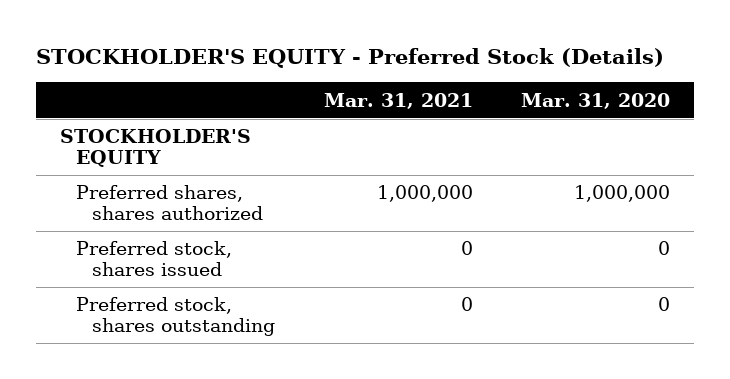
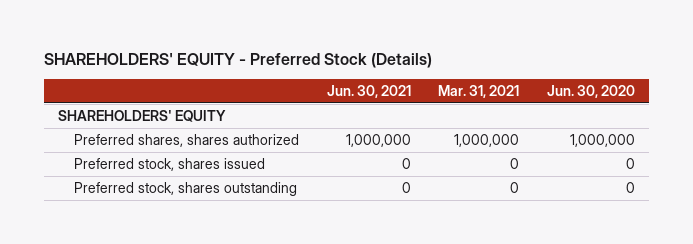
[35,48,664,69] STOCKHOLDER'S EQUITY - Preferred Stock (Details) -> [43,53,432,69] SHAREHOLDERS' EQUITY - Preferred Stock (Details)
[521,92,671,109] Mar. 31, 2020 -> none
none -> [326,84,411,98] Jun. 30, 2021
none -> [547,84,636,98] Jun. 30, 2020
[60,129,252,168] STOCKHOLDER'S EQUITY -> [57,109,226,122] SHAREHOLDERS' EQUITY

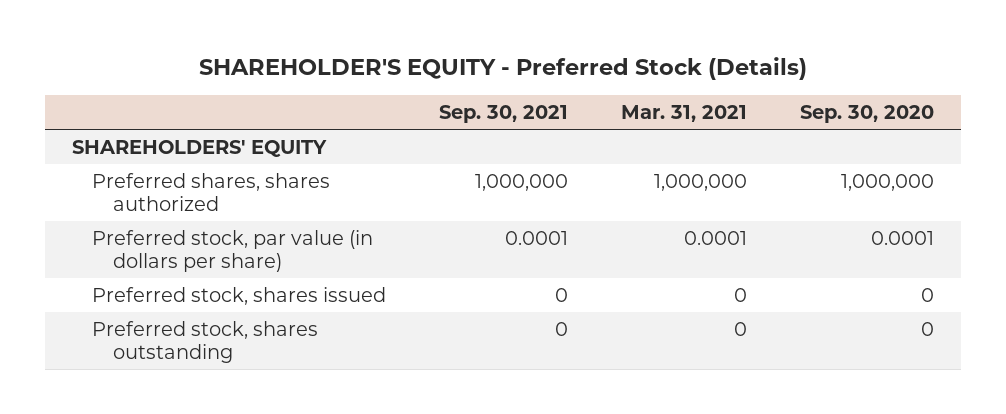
[43,53,432,69] SHAREHOLDERS' EQUITY - Preferred Stock (Details) -> [198,57,807,81] SHAREHOLDER'S EQUITY - Preferred Stock (Details)
[326,84,411,98] Jun. 30, 2021 -> none
[547,84,636,98] Jun. 30, 2020 -> none
none -> [439,104,569,123] Sep. 30, 2021
none -> [800,104,935,123] Sep. 30, 2020
none -> [92,229,374,272] Preferred stock, par value (in dollars per share)

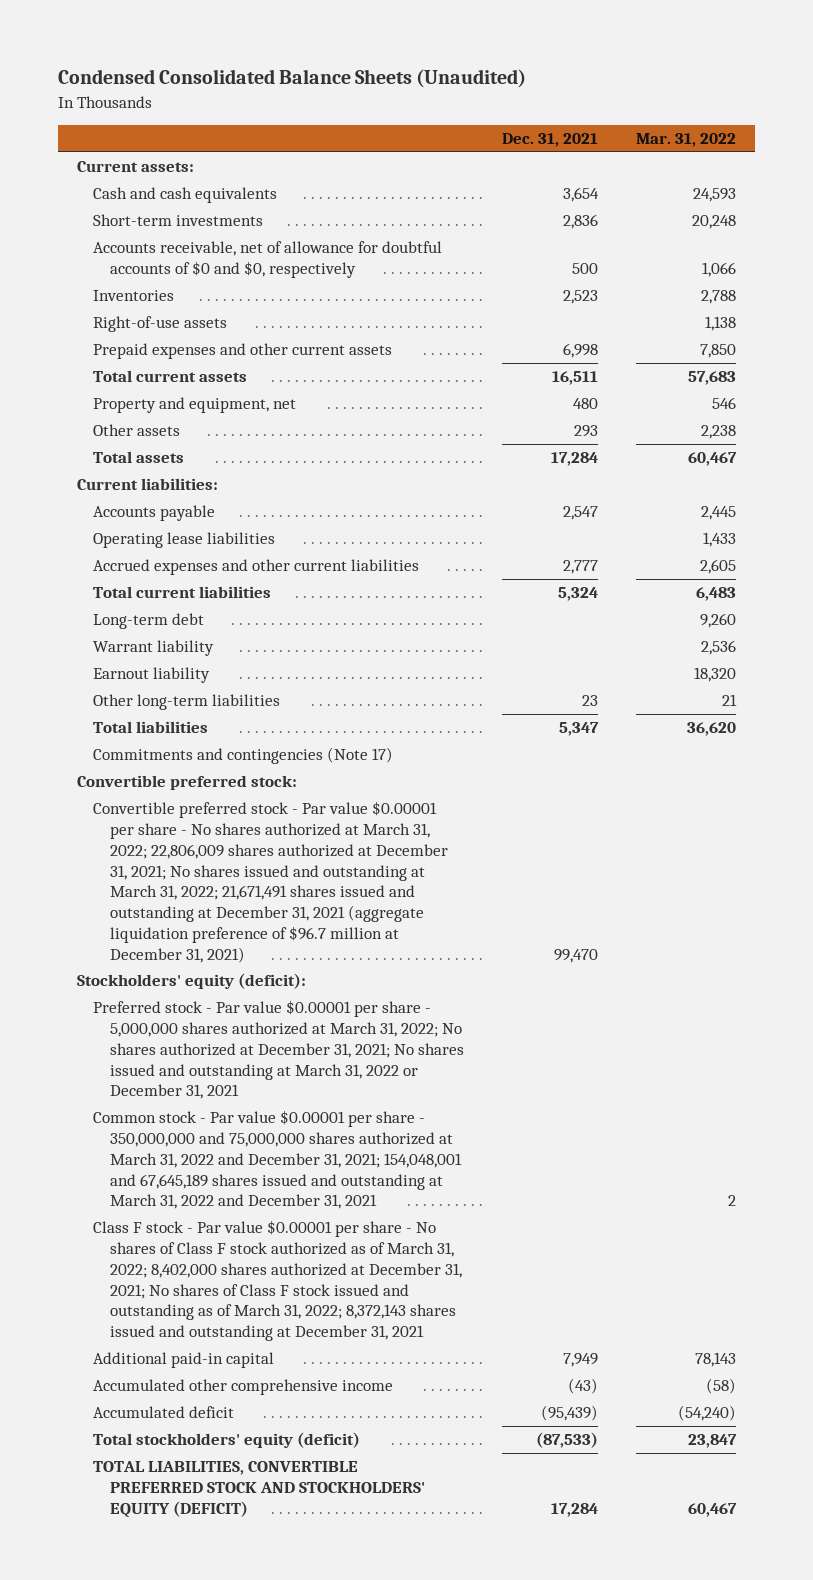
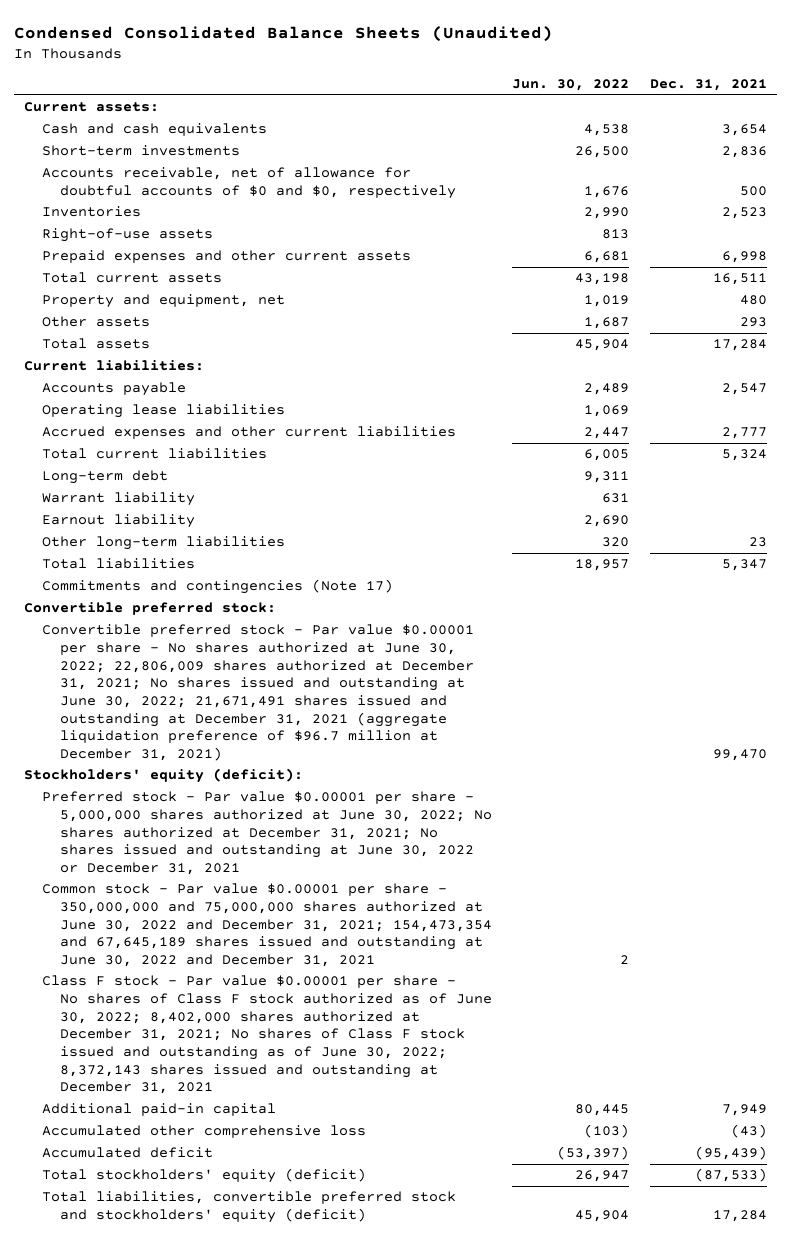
[636,133,737,148] Mar. 31, 2022 -> none
none -> [512,79,630,92] Jun. 30, 2022
[93,801,448,963] Convertible preferred stock - Par value $0.00001 per share - No shares authorized at March 31, 2022; 22,806,009 shares authorized at December 31, 2021; No shares issued and outstanding at March 31, 2022; 21,671,491 shares issued and outstanding at December 31, 2021 (aggregate liquidation preference of $96.7 million at December 31, 2021) -> [42,624,475,761] Convertible preferred stock - Par value $0.00001 per share - No shares authorized at June 30, 2022; 22,806,009 shares authorized at December 31, 2021; No shares issued and outstanding at June 30, 2022; 21,671,491 shares issued and outstanding at December 31, 2021 (aggregate liquidation preference of $96.7 million at December 31, 2021)
[93,1000,464,1100] Preferred stock - Par value $0.00001 per share - 5,000,000 shares authorized at March 31, 2022; No shares authorized at December 31, 2021; No shares issued and outstanding at March 31, 2022 or December 31, 2021 -> [42,791,492,875] Preferred stock - Par value $0.00001 per share - 5,000,000 shares authorized at June 30, 2022; No shares authorized at December 31, 2021; No shares issued and outstanding at June 30, 2022 or December 31, 2021
[93,1110,462,1210] Common stock - Par value $0.00001 per share - 350,000,000 and 75,000,000 shares authorized at March 31, 2022 and December 31, 2021; 154,048,001 and 67,645,189 shares issued and outstanding at March 31, 2022 and December 31, 2021 -> [42,883,492,967] Common stock - Par value $0.00001 per share - 350,000,000 and 75,000,000 shares authorized at June 30, 2022 and December 31, 2021; 154,473,354 and 67,645,189 shares issued and outstanding at June 30, 2022 and December 31, 2021
[93,1220,462,1342] Class F stock - Par value $0.00001 per share - No shares of Class F stock authorized as of March 31, 2022; 8,402,000 shares authorized at December 31, 2021; No shares of Class F stock issued and outstanding as of March 31, 2022; 8,372,143 shares issued and outstanding at December 31, 2021 -> [42,975,492,1095] Class F stock - Par value $0.00001 per share - No shares of Class F stock authorized as of June 30, 2022; 8,402,000 shares authorized at December 31, 2021; No shares of Class F stock issued and outstanding as of June 30, 2022; 8,372,143 shares issued and outstanding at December 31, 2021
[93,1379,394,1396] Accumulated other comprehensive income -> [42,1125,367,1139] Accumulated other comprehensive loss
[93,1461,425,1518] TOTAL LIABILITIES, CONVERTIBLE PREFERRED STOCK AND STOCKHOLDERS' EQUITY (DEFICIT) -> [42,1191,457,1223] Total liabilities, convertible preferred stock and stockholders' equity (deficit)

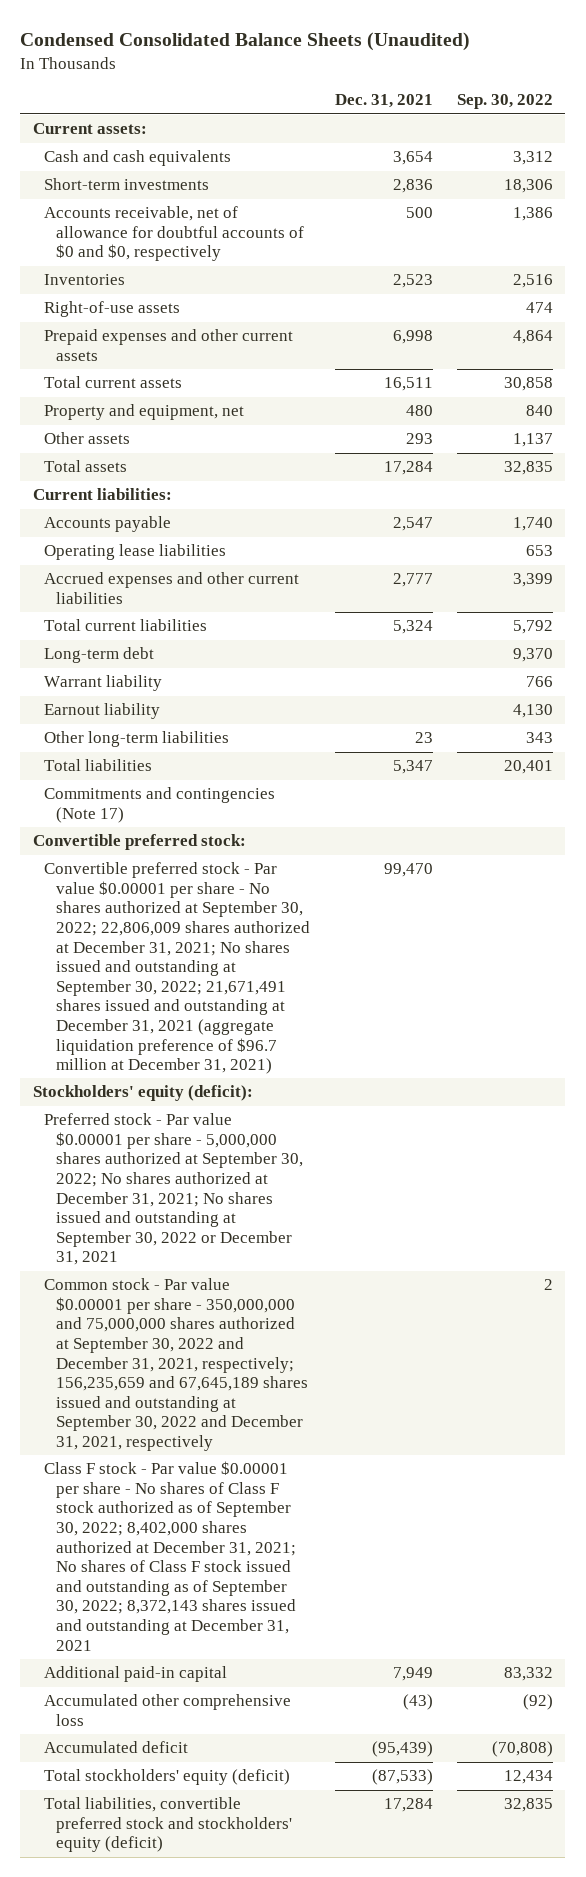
[512,79,630,92] Jun. 30, 2022 -> none
none -> [457,94,554,110] Sep. 30, 2022
[42,624,475,761] Convertible preferred stock - Par value $0.00001 per share - No shares authorized at June 30, 2022; 22,806,009 shares authorized at December 31, 2021; No shares issued and outstanding at June 30, 2022; 21,671,491 shares issued and outstanding at December 31, 2021 (aggregate liquidation preference of $96.7 million at December 31, 2021) -> [44,862,311,1075] Convertible preferred stock - Par value $0.00001 per share - No shares authorized at September 30, 2022; 22,806,009 shares authorized at December 31, 2021; No shares issued and outstanding at September 30, 2022; 21,671,491 shares issued and outstanding at December 31, 2021 (aggregate liquidation preference of $96.7 million at December 31, 2021)
[42,791,492,875] Preferred stock - Par value $0.00001 per share - 5,000,000 shares authorized at June 30, 2022; No shares authorized at December 31, 2021; No shares issued and outstanding at June 30, 2022 or December 31, 2021 -> [44,1113,304,1266] Preferred stock - Par value $0.00001 per share - 5,000,000 shares authorized at September 30, 2022; No shares authorized at December 31, 2021; No shares issued and outstanding at September 30, 2022 or December 31, 2021
[42,883,492,967] Common stock - Par value $0.00001 per share - 350,000,000 and 75,000,000 shares authorized at June 30, 2022 and December 31, 2021; 154,473,354 and 67,645,189 shares issued and outstanding at June 30, 2022 and December 31, 2021 -> [44,1278,309,1451] Common stock - Par value $0.00001 per share - 350,000,000 and 75,000,000 shares authorized at September 30, 2022 and December 31, 2021, respectively; 156,235,659 and 67,645,189 shares issued and outstanding at September 30, 2022 and December 31, 2021, respectively
[42,975,492,1095] Class F stock - Par value $0.00001 per share - No shares of Class F stock authorized as of June 30, 2022; 8,402,000 shares authorized at December 31, 2021; No shares of Class F stock issued and outstanding as of June 30, 2022; 8,372,143 shares issued and outstanding at December 31, 2021 -> [44,1461,297,1651] Class F stock - Par value $0.00001 per share - No shares of Class F stock authorized as of September 30, 2022; 8,402,000 shares authorized at December 31, 2021; No shares of Class F stock issued and outstanding as of September 30, 2022; 8,372,143 shares issued and outstanding at December 31, 2021

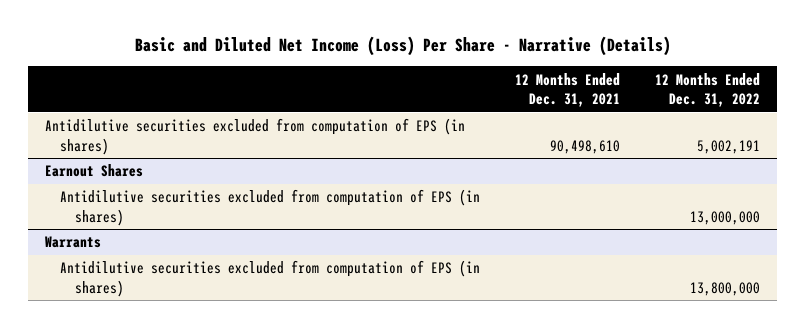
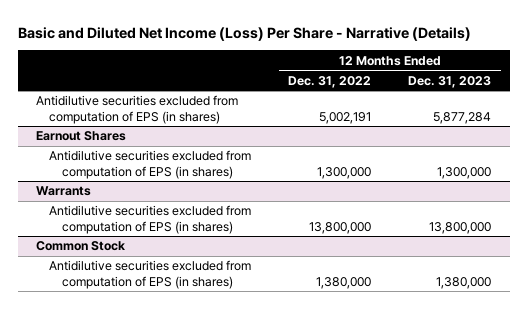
[514,72,620,108] 12 Months Ended Dec. 31, 2021 -> none
none -> [408,75,492,88] Dec. 31, 2023
[689,210,760,225] 13,000,000 -> [317,166,372,179] 1,300,000
none -> [36,241,126,252] Common Stock
none -> [49,260,252,289] Antidilutive securities excluded from computation of EPS (in shares)

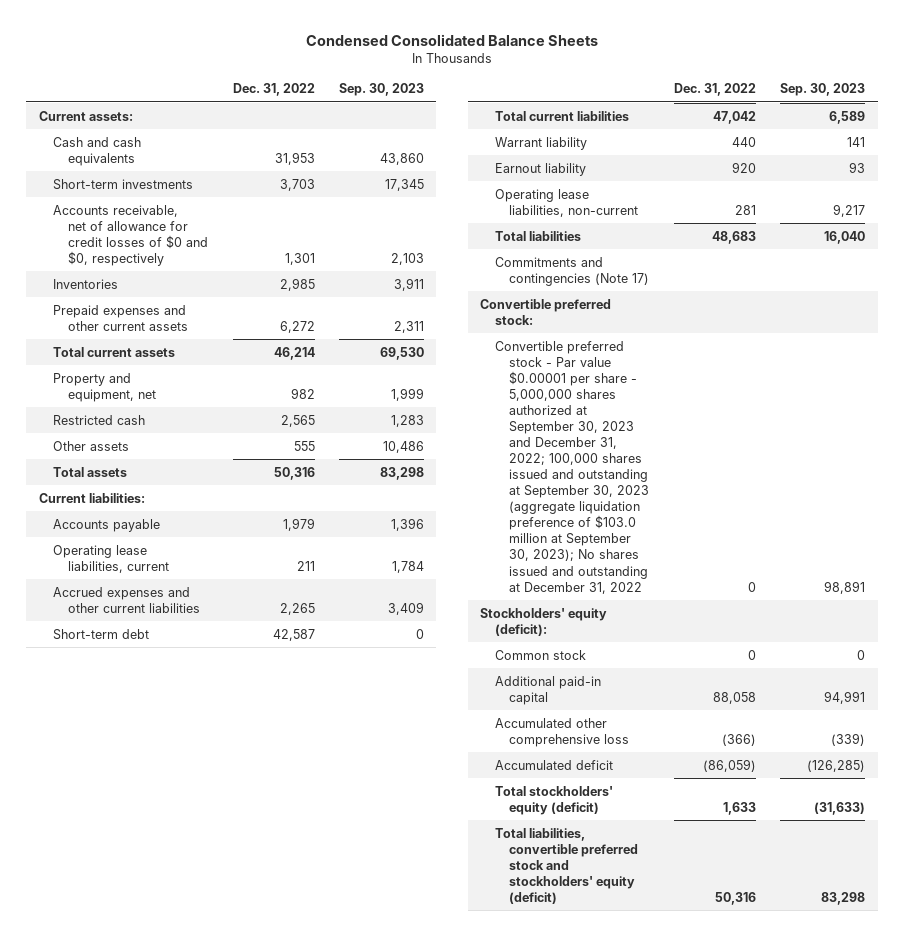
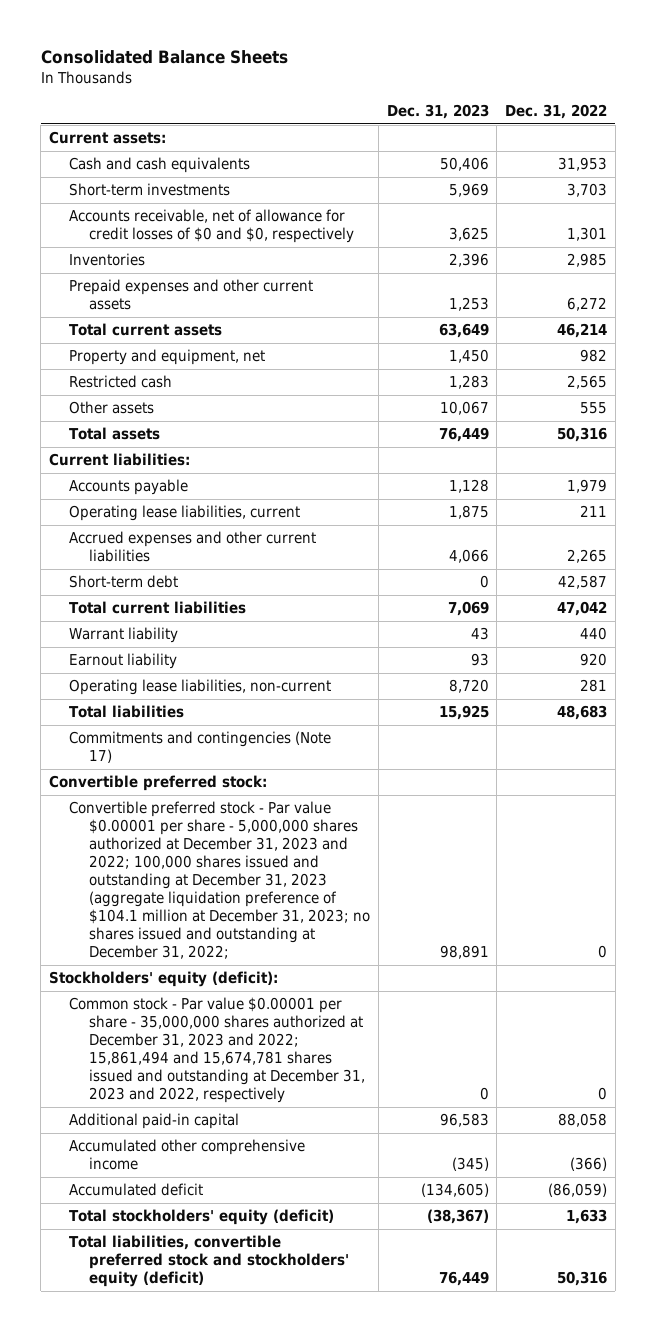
[306,34,599,47] Condensed Consolidated Balance Sheets -> [40,50,288,65] Consolidated Balance Sheets
[339,83,425,97] Sep. 30, 2023 -> none
none -> [386,104,489,120] Dec. 31, 2023
[494,340,650,594] Convertible preferred stock - Par value $0.00001 per share - 5,000,000 shares authorized at September 30, 2023 and December 31, 2022; 100,000 shares issued and outstanding at September 30, 2023 (aggregate liquidation preference of $103.0 million at September 30, 2023); No shares issued and outstanding at December 31, 2022 -> [68,801,371,960] Convertible preferred stock - Par value $0.00001 per share - 5,000,000 shares authorized at December 31, 2023 and 2022; 100,000 shares issued and outstanding at December 31, 2023 (aggregate liquidation preference of $104.1 million at December 31, 2023; no shares issued and outstanding at December 31, 2022;
[494,649,586,660] Common stock -> [68,997,366,1104] Common stock - Par value $0.00001 per share - 35,000,000 shares authorized at December 31, 2023 and 2022; 15,861,494 and 15,674,781 shares issued and outstanding at December 31, 2023 and 2022, respectively
[494,717,630,747] Accumulated other comprehensive loss -> [68,1139,305,1171] Accumulated other comprehensive income

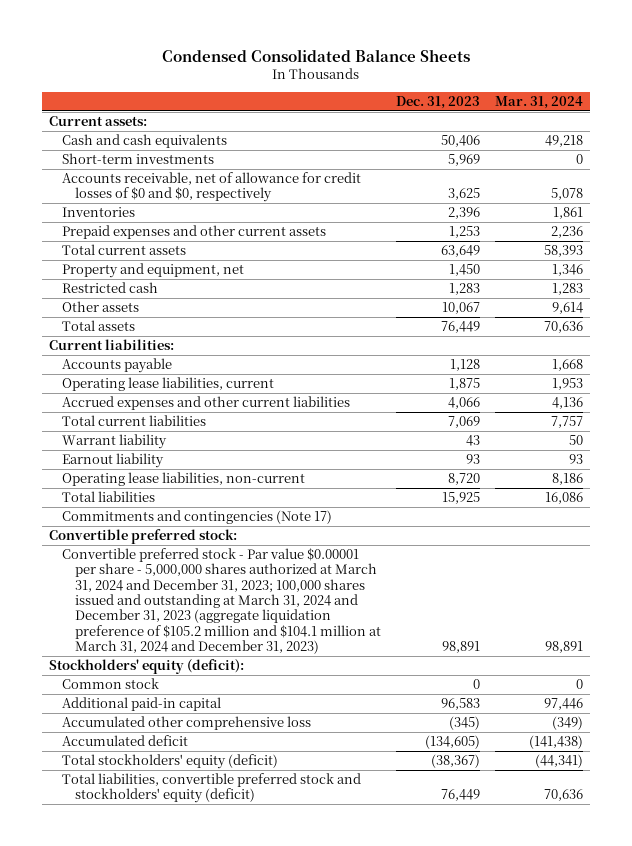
[40,50,288,65] Consolidated Balance Sheets -> [161,48,470,62] Condensed Consolidated Balance Sheets
[505,104,608,120] Dec. 31, 2022 -> none
none -> [494,95,583,109] Mar. 31, 2024
[68,575,178,589] Short-term debt -> none
[68,801,371,960] Convertible preferred stock - Par value $0.00001 per share - 5,000,000 shares authorized at December 31, 2023 and 2022; 100,000 shares issued and outstanding at December 31, 2023 (aggregate liquidation preference of $104.1 million at December 31, 2023; no shares issued and outstanding at December 31, 2022; -> [62,548,381,655] Convertible preferred stock - Par value $0.00001 per share - 5,000,000 shares authorized at March 31, 2024 and December 31, 2023; 100,000 shares issued and outstanding at March 31, 2024 and December 31, 2023 (aggregate liquidation preference of $105.2 million and $104.1 million at March 31, 2024 and December 31, 2023)
[68,997,366,1104] Common stock - Par value $0.00001 per share - 35,000,000 shares authorized at December 31, 2023 and 2022; 15,861,494 and 15,674,781 shares issued and outstanding at December 31, 2023 and 2022, respectively -> [62,678,160,690] Common stock
[68,1139,305,1171] Accumulated other comprehensive income -> [62,716,312,731] Accumulated other comprehensive loss

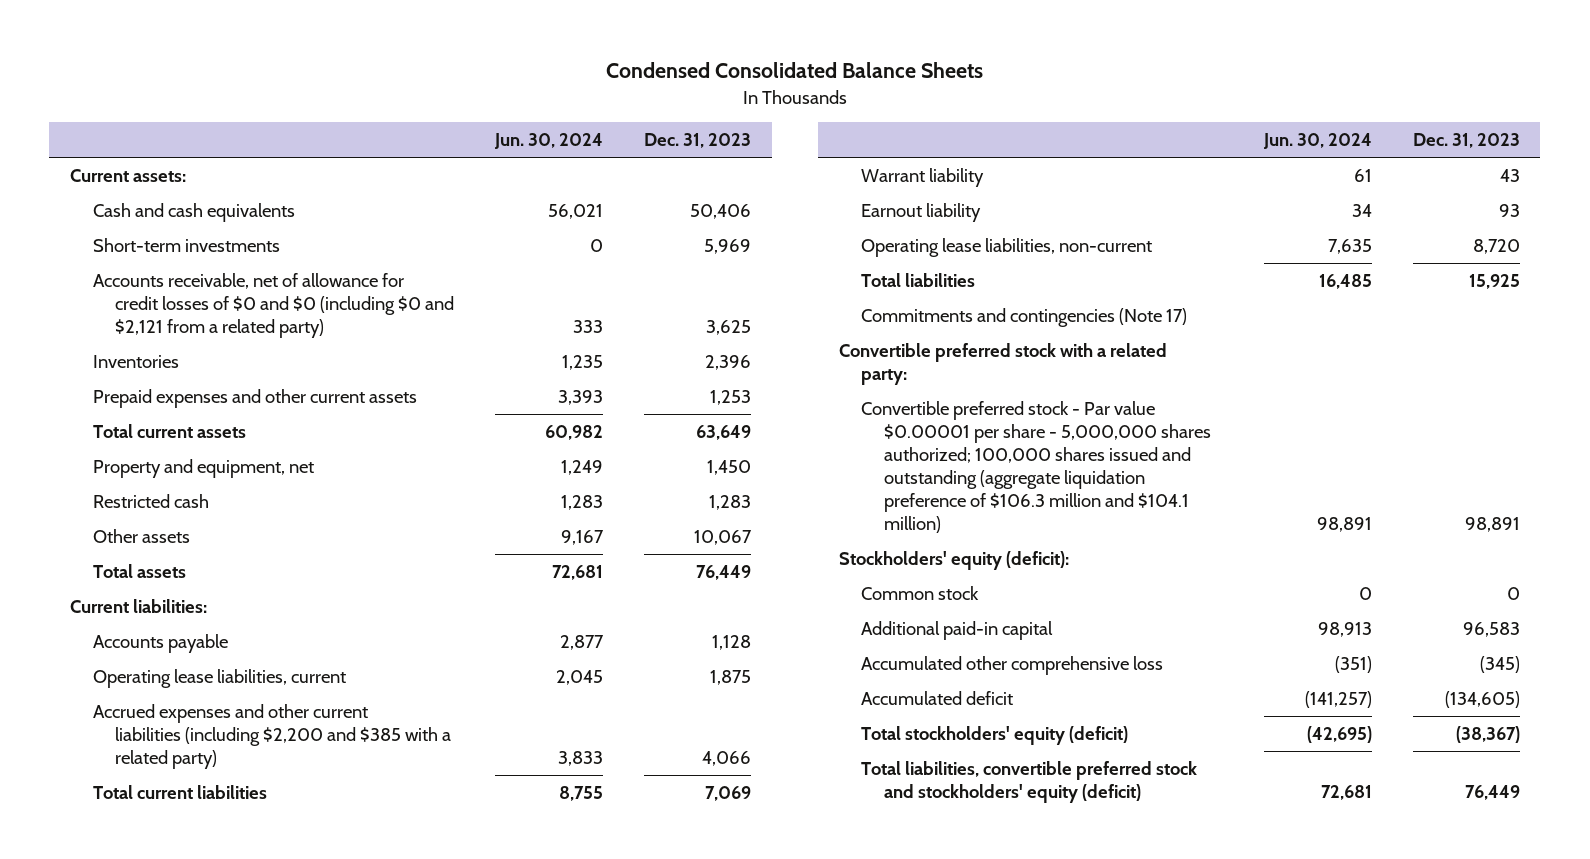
[494,95,583,109] Mar. 31, 2024 -> none
none -> [494,133,604,150] Jun. 30, 2024
[62,172,362,203] Accounts receivable, net of allowance for credit losses of $0 and $0, respectively -> [92,273,455,338] Accounts receivable, net of allowance for credit losses of $0 and $0 (including $0 and $2,121 from a related party)
[62,396,351,411] Accrued expenses and other current liabilities -> [92,704,452,769] Accrued expenses and other current liabilities (including $2,200 and $385 with a related party)
[49,529,238,545] Convertible preferred stock: -> [838,343,1167,386] Convertible preferred stock with a related party:
[62,548,381,655] Convertible preferred stock - Par value $0.00001 per share - 5,000,000 shares authorized at March 31, 2024 and December 31, 2023; 100,000 shares issued and outstanding at March 31, 2024 and December 31, 2023 (aggregate liquidation preference of $105.2 million and $104.1 million at March 31, 2024 and December 31, 2023) -> [861,401,1212,533] Convertible preferred stock - Par value $0.00001 per share - 5,000,000 shares authorized; 100,000 shares issued and outstanding (aggregate liquidation preference of $106.3 million and $104.1 million)

